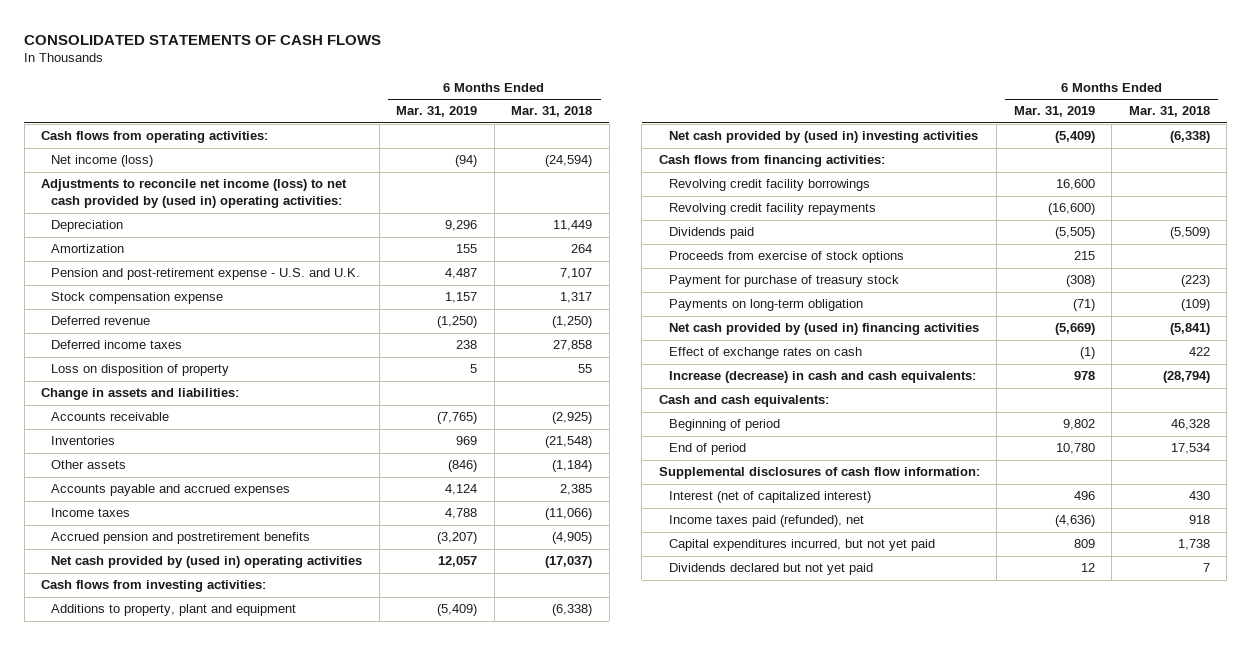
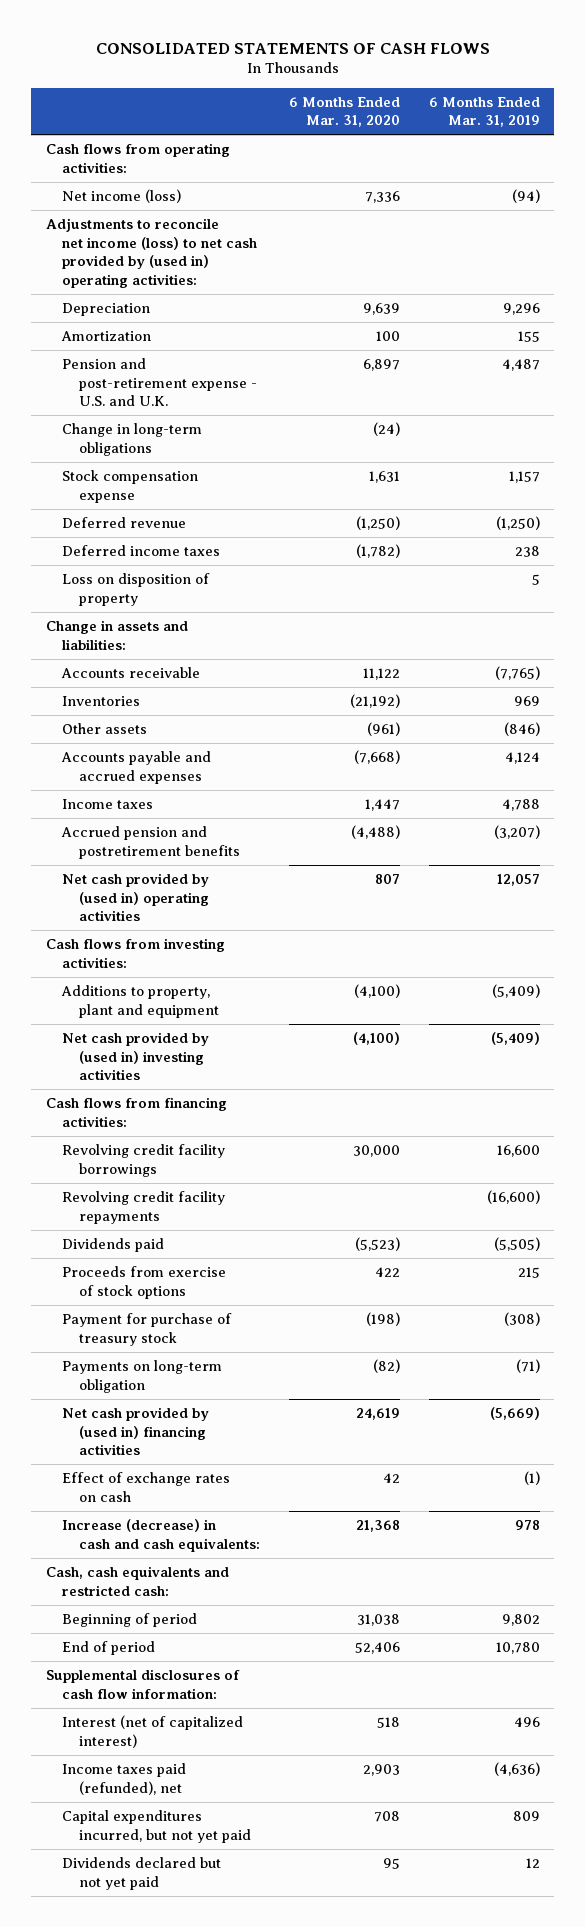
[511,106,593,118] Mar. 31, 2018 -> none
none -> [288,96,400,128] 6 Months Ended Mar. 31, 2020
none -> [62,422,203,456] Change in long-term obligations
[658,395,829,408] Cash and cash equivalents: -> [45,1565,229,1596] Cash, cash equivalents and restricted cash:

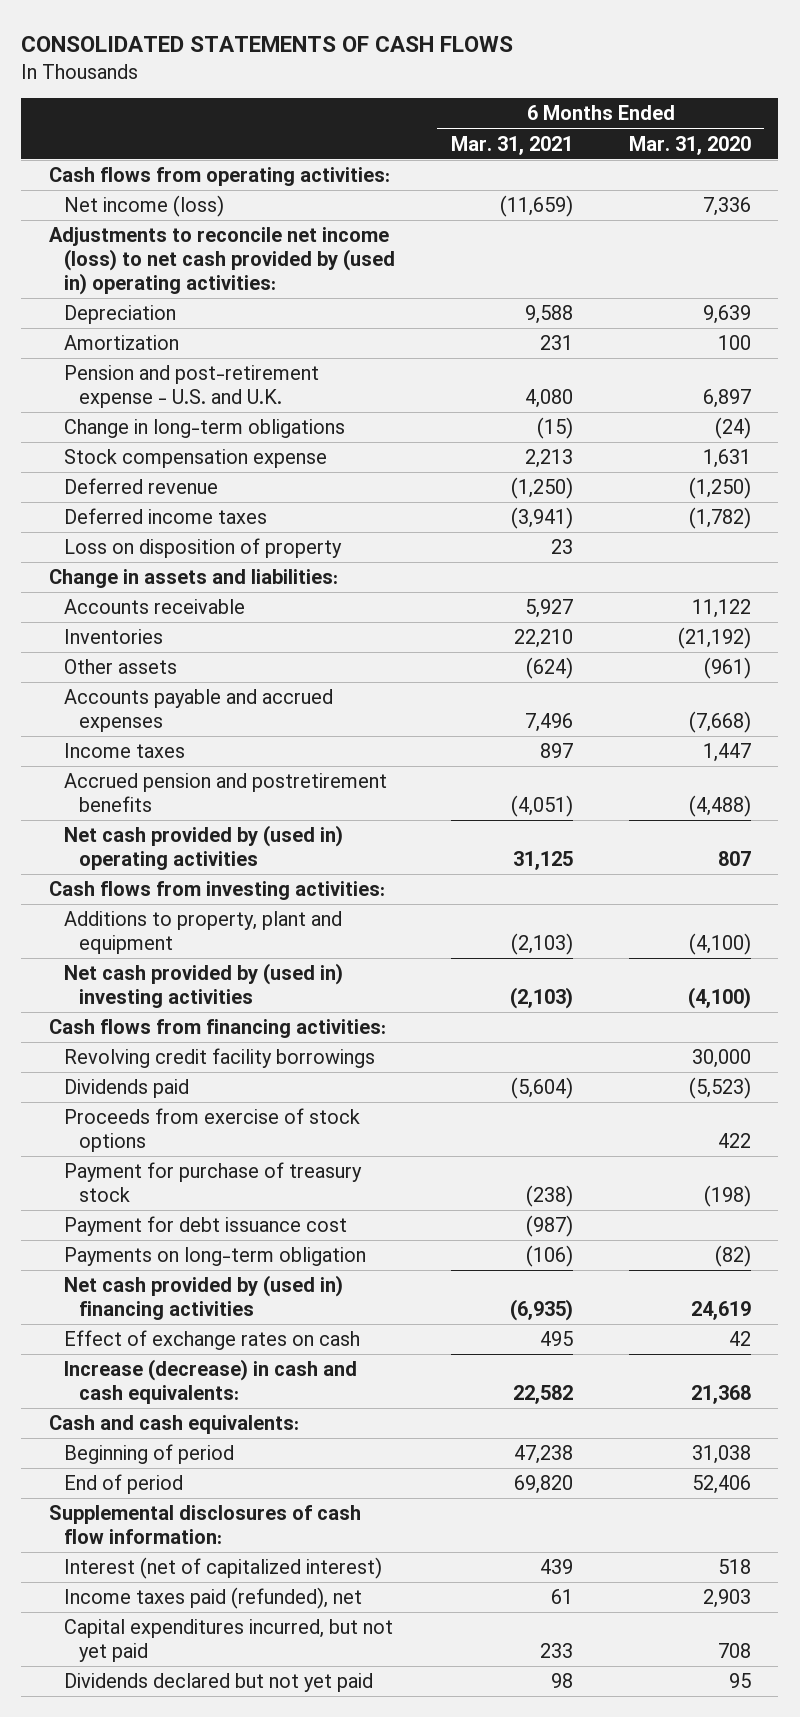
[428,96,540,128] 6 Months Ended Mar. 31, 2019 -> none
none -> [450,135,573,155] Mar. 31, 2021
[62,1190,226,1224] Revolving credit facility repayments -> none
none -> [64,1216,348,1237] Payment for debt issuance cost
[45,1565,229,1596] Cash, cash equivalents and restricted cash: -> [49,1415,300,1435] Cash and cash equivalents:

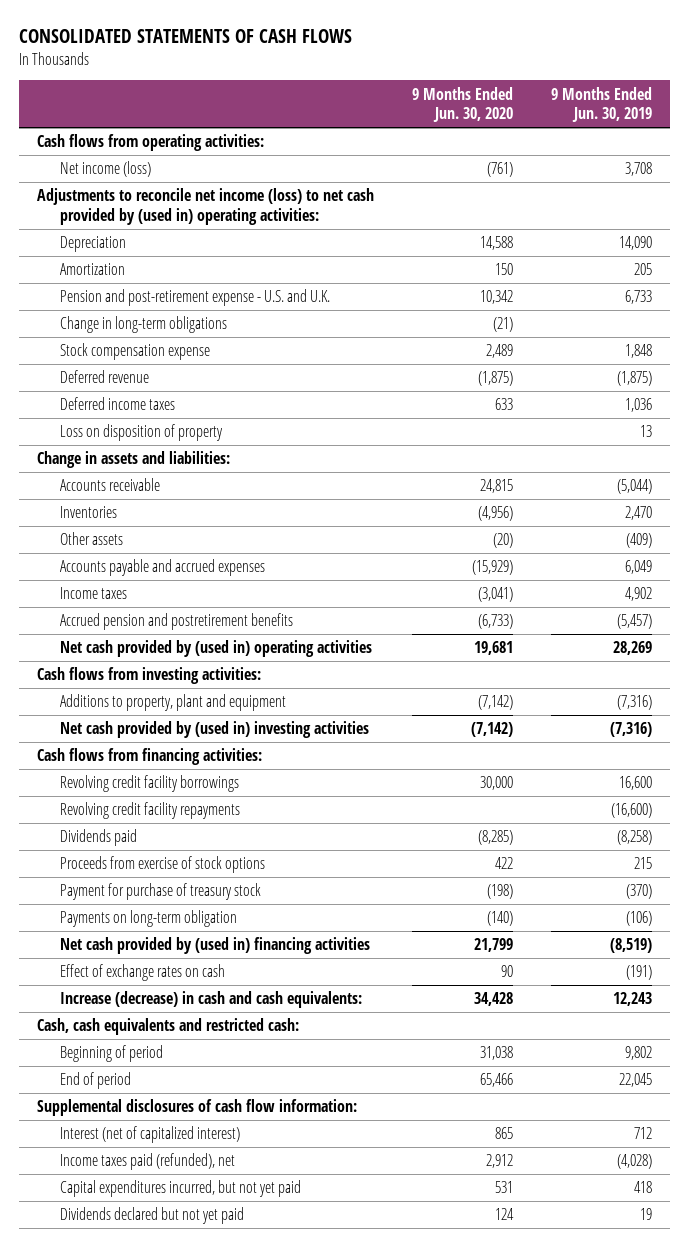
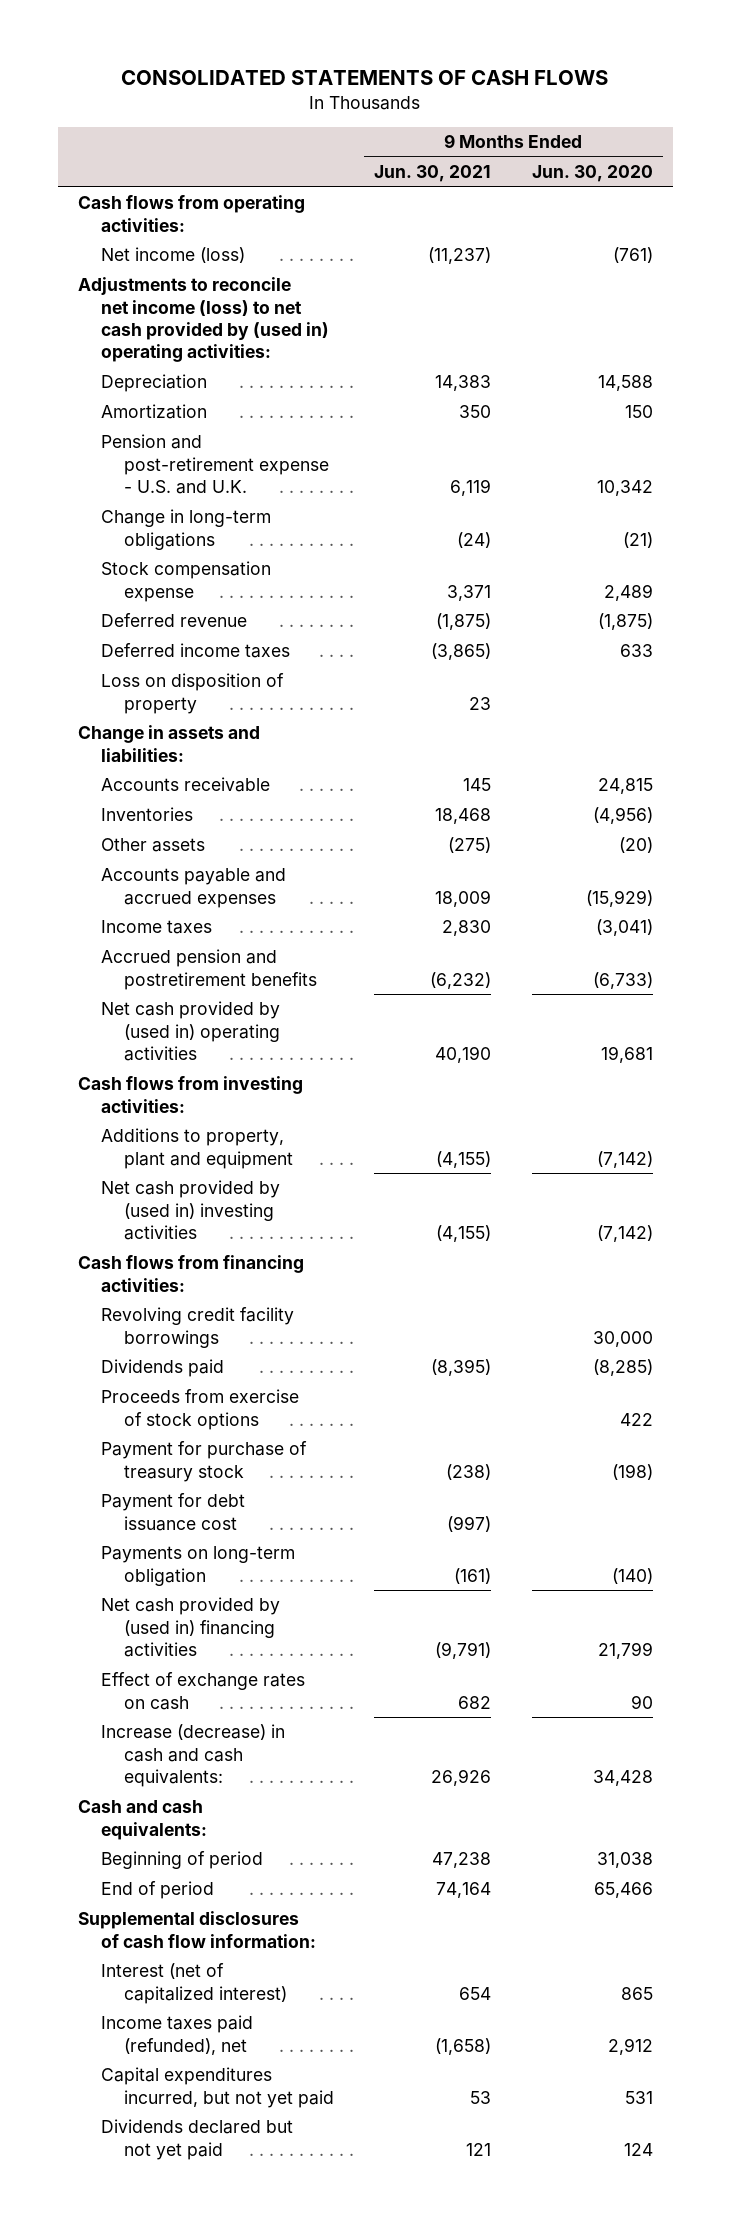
[550,86,652,123] 9 Months Ended Jun. 30, 2019 -> none
none -> [374,165,492,183] Jun. 30, 2021
[60,802,241,820] Revolving credit facility repayments -> none
none -> [101,1493,246,1531] Payment for debt issuance cost
[37,1018,300,1036] Cash, cash equivalents and restricted cash: -> [78,1800,208,1840] Cash and cash equivalents:

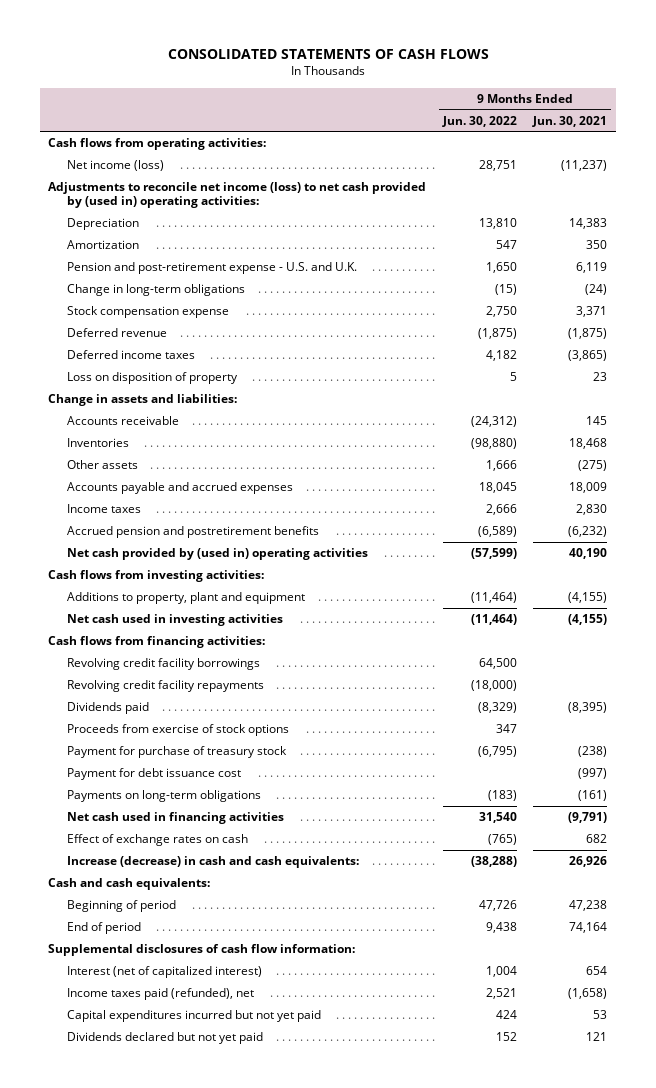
[531,165,653,183] Jun. 30, 2020 -> none
none -> [441,115,517,127] Jun. 30, 2022
[101,1180,281,1241] Net cash provided by (used in) investing activities -> [66,614,283,627] Net cash used in investing activities
none -> [66,680,264,693] Revolving credit facility repayments
[101,1546,296,1586] Payments on long-term obligation -> [66,790,261,803] Payments on long-term obligations
[101,1597,281,1658] Net cash provided by (used in) financing activities -> [66,812,284,825] Net cash used in financing activities
[101,2067,334,2108] Capital expenditures incurred, but not yet paid -> [66,1010,321,1023] Capital expenditures incurred but not yet paid

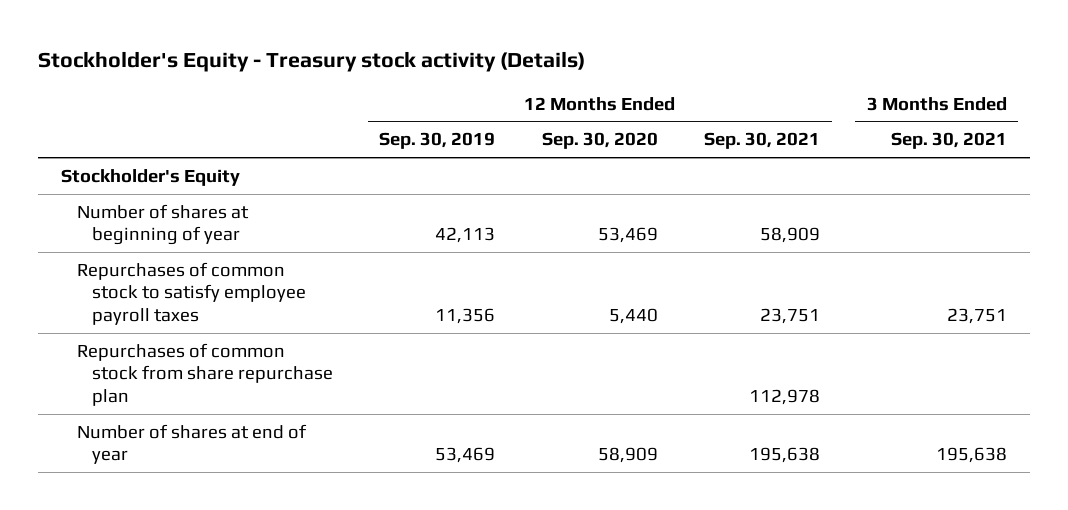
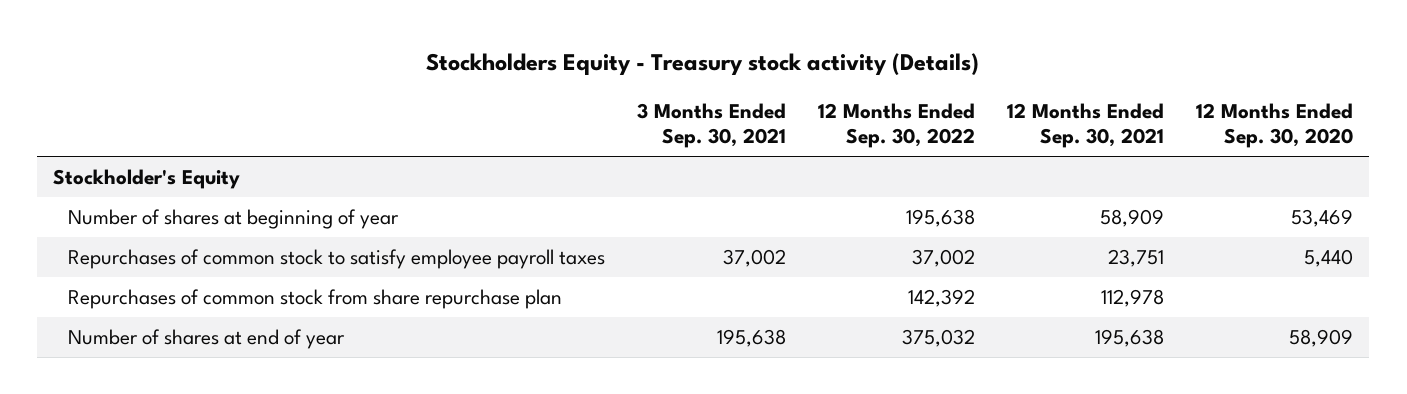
[38,51,586,73] Stockholder's Equity - Treasury stock activity (Details) -> [426,52,980,75] Stockholders Equity - Treasury stock activity (Details)
[379,132,496,150] Sep. 30, 2019 -> none
none -> [818,102,976,148] 12 Months Ended Sep. 30, 2022
[946,307,1007,324] 23,751 -> [723,248,787,267] 37,002

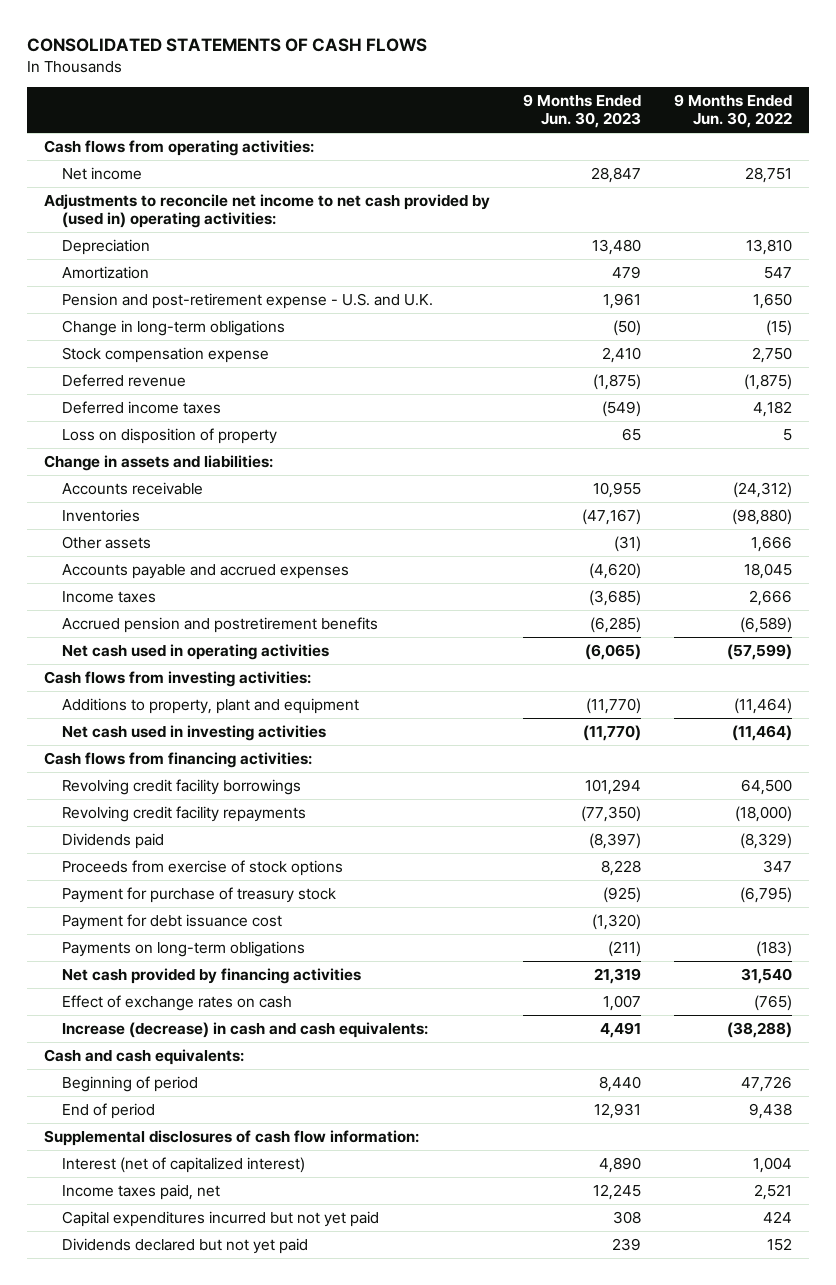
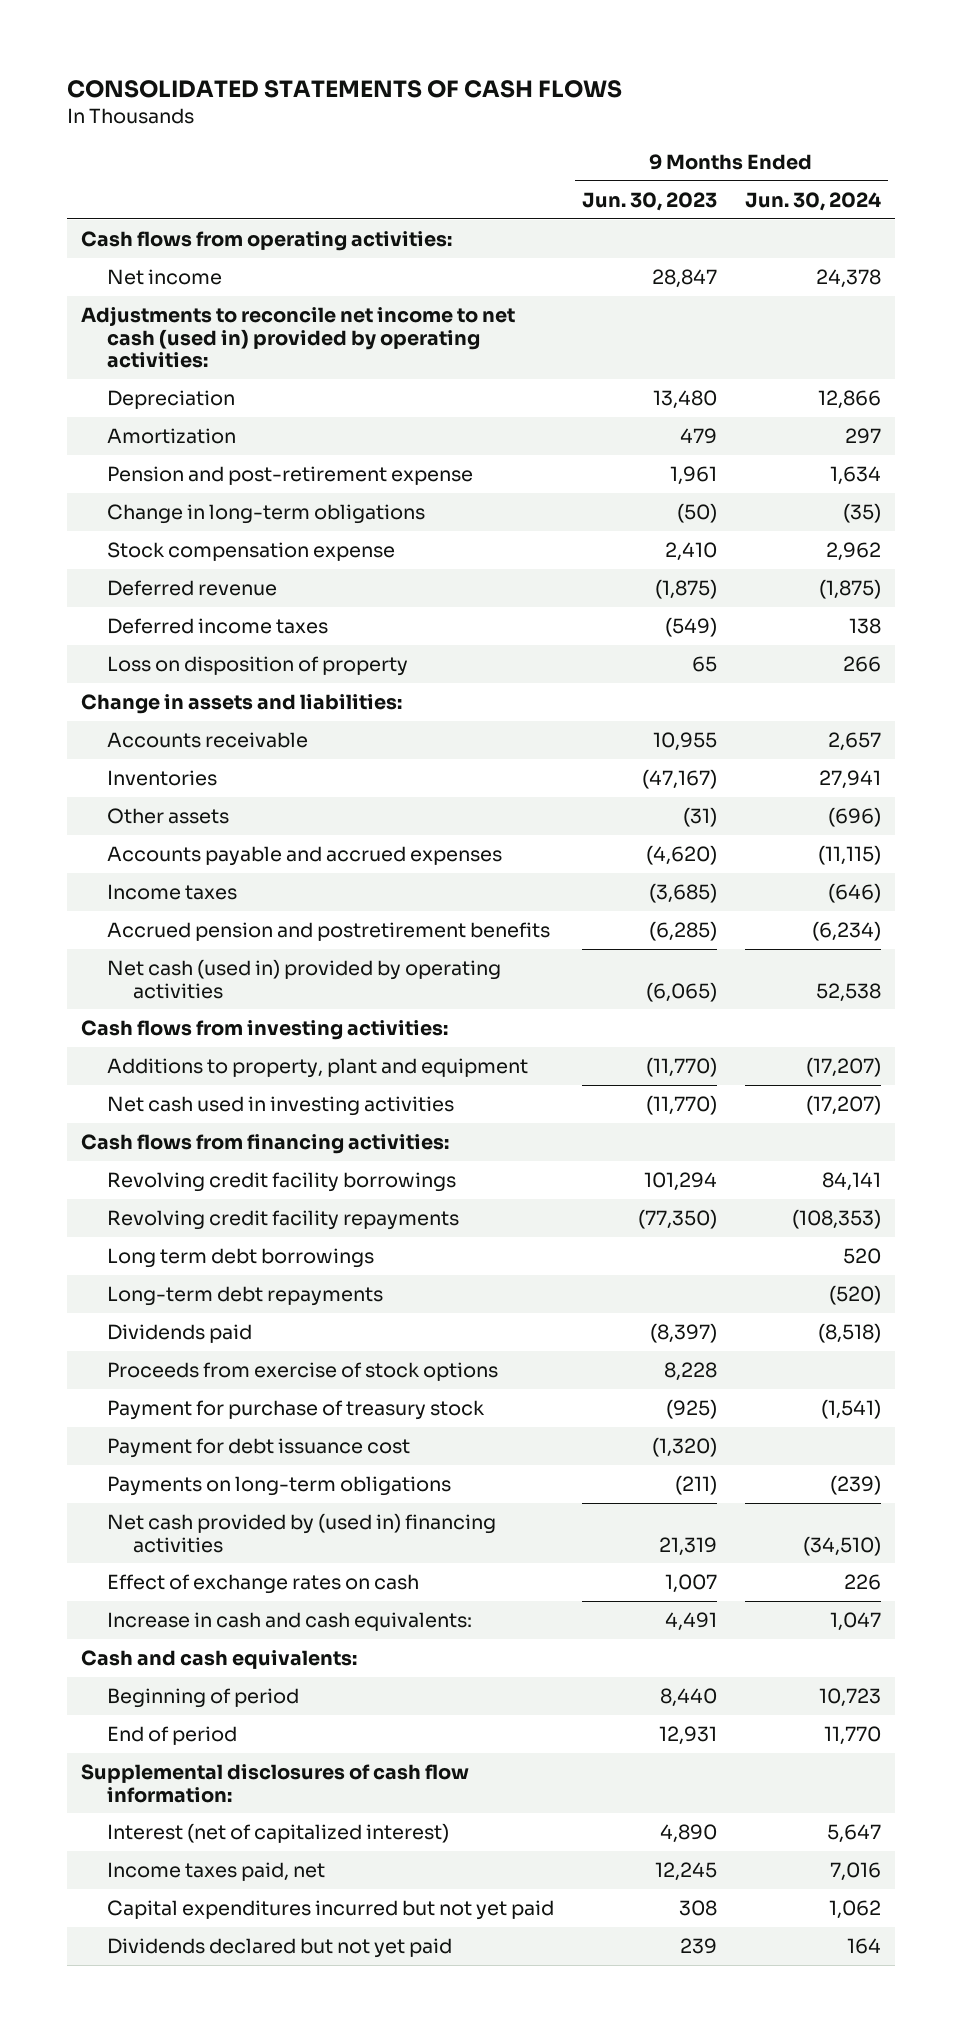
[674,94,793,129] 9 Months Ended Jun. 30, 2022 -> none
none -> [744,191,881,211] Jun. 30, 2024
[43,193,490,229] Adjustments to reconcile net income to net cash provided by (used in) operating activities: -> [81,306,516,369] Adjustments to reconcile net income to net cash (used in) provided by operating activities:
[61,292,433,309] Pension and post-retirement expense - U.S. and U.K. -> [106,466,473,486] Pension and post-retirement expense
[61,643,329,660] Net cash used in operating activities -> [106,959,501,999] Net cash (used in) provided by operating activities
none -> [106,1248,374,1269] Long term debt borrowings
none -> [106,1286,383,1307] Long-term debt repayments
[61,967,361,984] Net cash provided by financing activities -> [106,1513,496,1553] Net cash provided by (used in) financing activities
[61,1021,428,1038] Increase (decrease) in cash and cash equivalents: -> [106,1612,472,1632] Increase in cash and cash equivalents:

